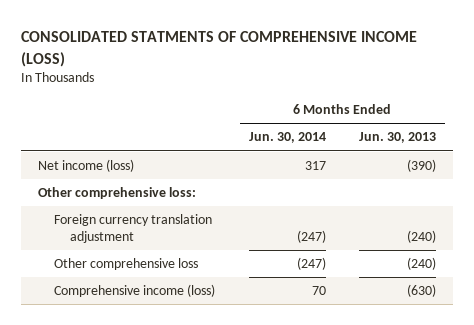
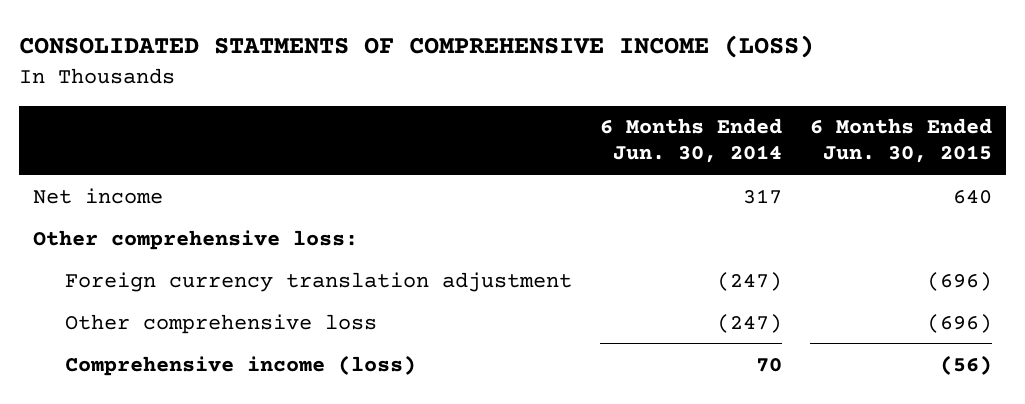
[359,132,437,144] Jun. 30, 2013 -> none
none -> [809,118,992,164] 6 Months Ended Jun. 30, 2015
[37,159,134,173] Net income (loss) -> [32,187,163,204] Net income

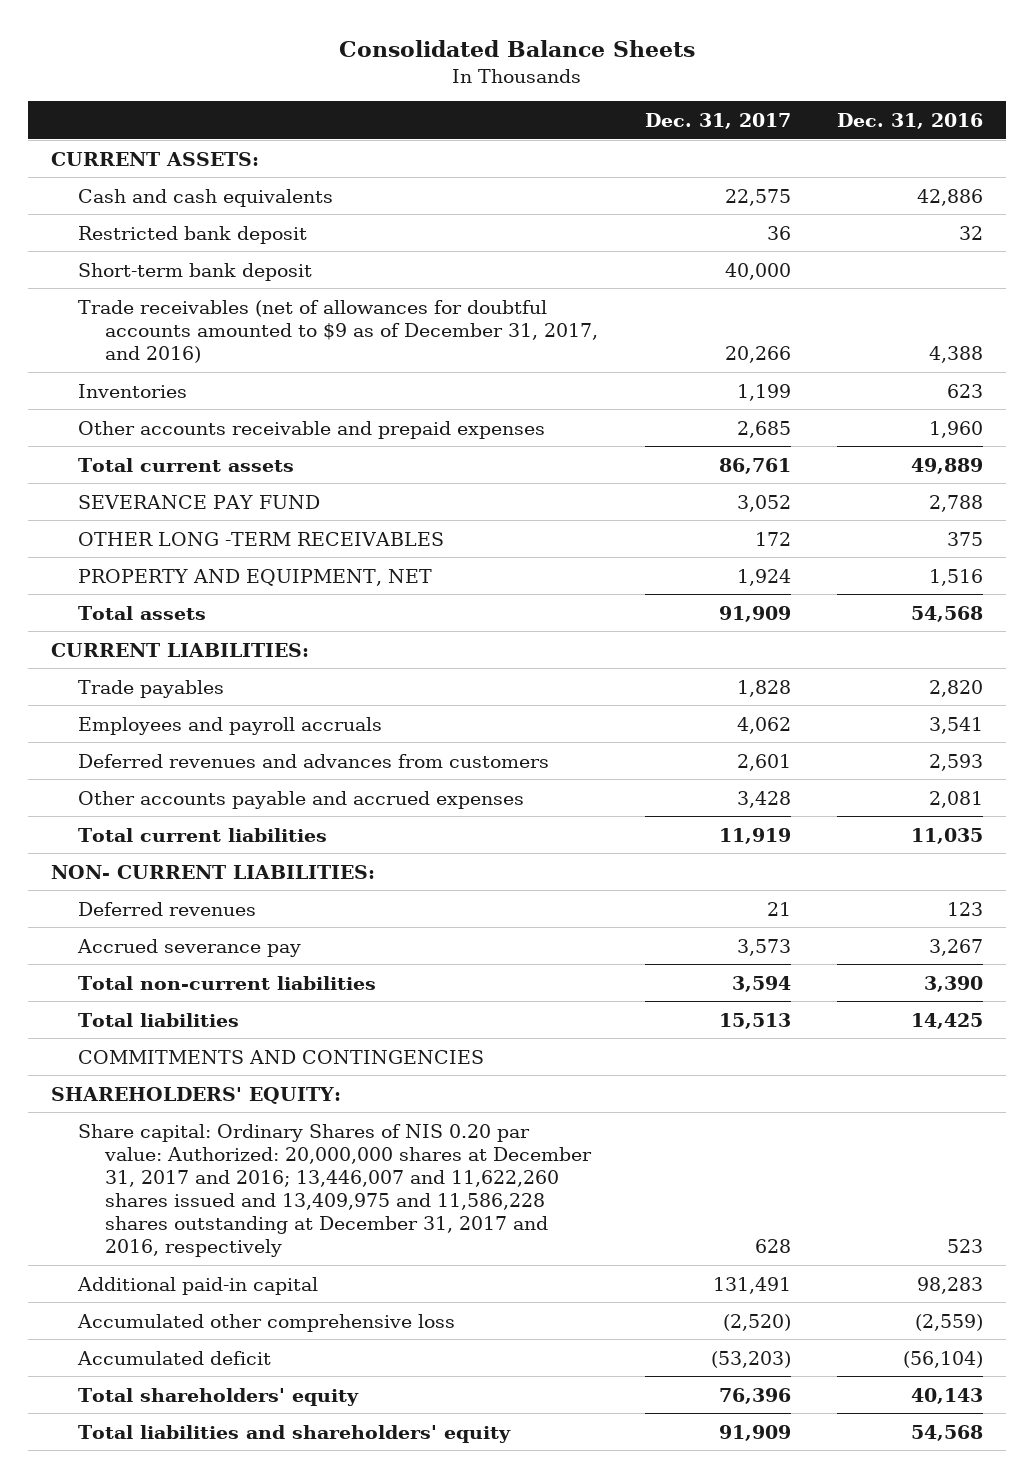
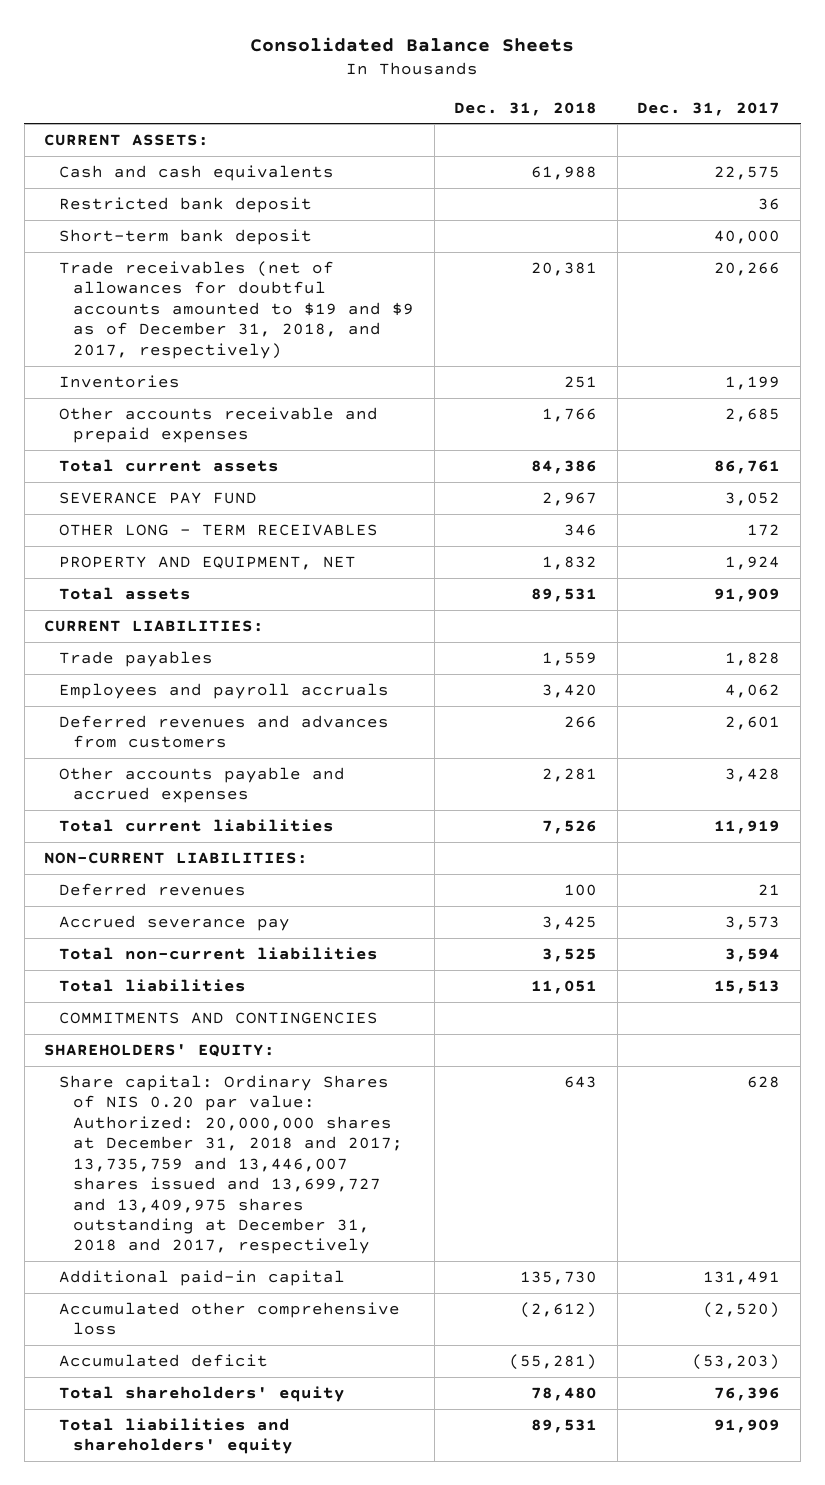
[837,112,984,129] Dec. 31, 2016 -> none
none -> [454,101,598,116] Dec. 31, 2018
[78,299,599,363] Trade receivables (net of allowances for doubtful accounts amounted to $9 as of December 31, 2017, and 2016) -> [58,261,415,359] Trade receivables (net of allowances for doubtful accounts amounted to $19 and $9 as of December 31, 2018, and 2017, respectively)
[78,531,445,546] OTHER LONG -TERM RECEIVABLES -> [58,524,378,537] OTHER LONG - TERM RECEIVABLES
[50,864,375,879] NON- CURRENT LIABILITIES: -> [44,852,309,865] NON-CURRENT LIABILITIES:
[78,1123,593,1258] Share capital: Ordinary Shares of NIS 0.20 par value: Authorized: 20,000,000 shares at December 31, 2017 and 2016; 13,446,007 and 11,622,260 shares issued and 13,409,975 and 11,586,228 shares outstanding at December 31, 2017 and 2016, respectively -> [58,1075,404,1255] Share capital: Ordinary Shares of NIS 0.20 par value: Authorized: 20,000,000 shares at December 31, 2018 and 2017; 13,735,759 and 13,446,007 shares issued and 13,699,727 and 13,409,975 shares outstanding at December 31, 2018 and 2017, respectively

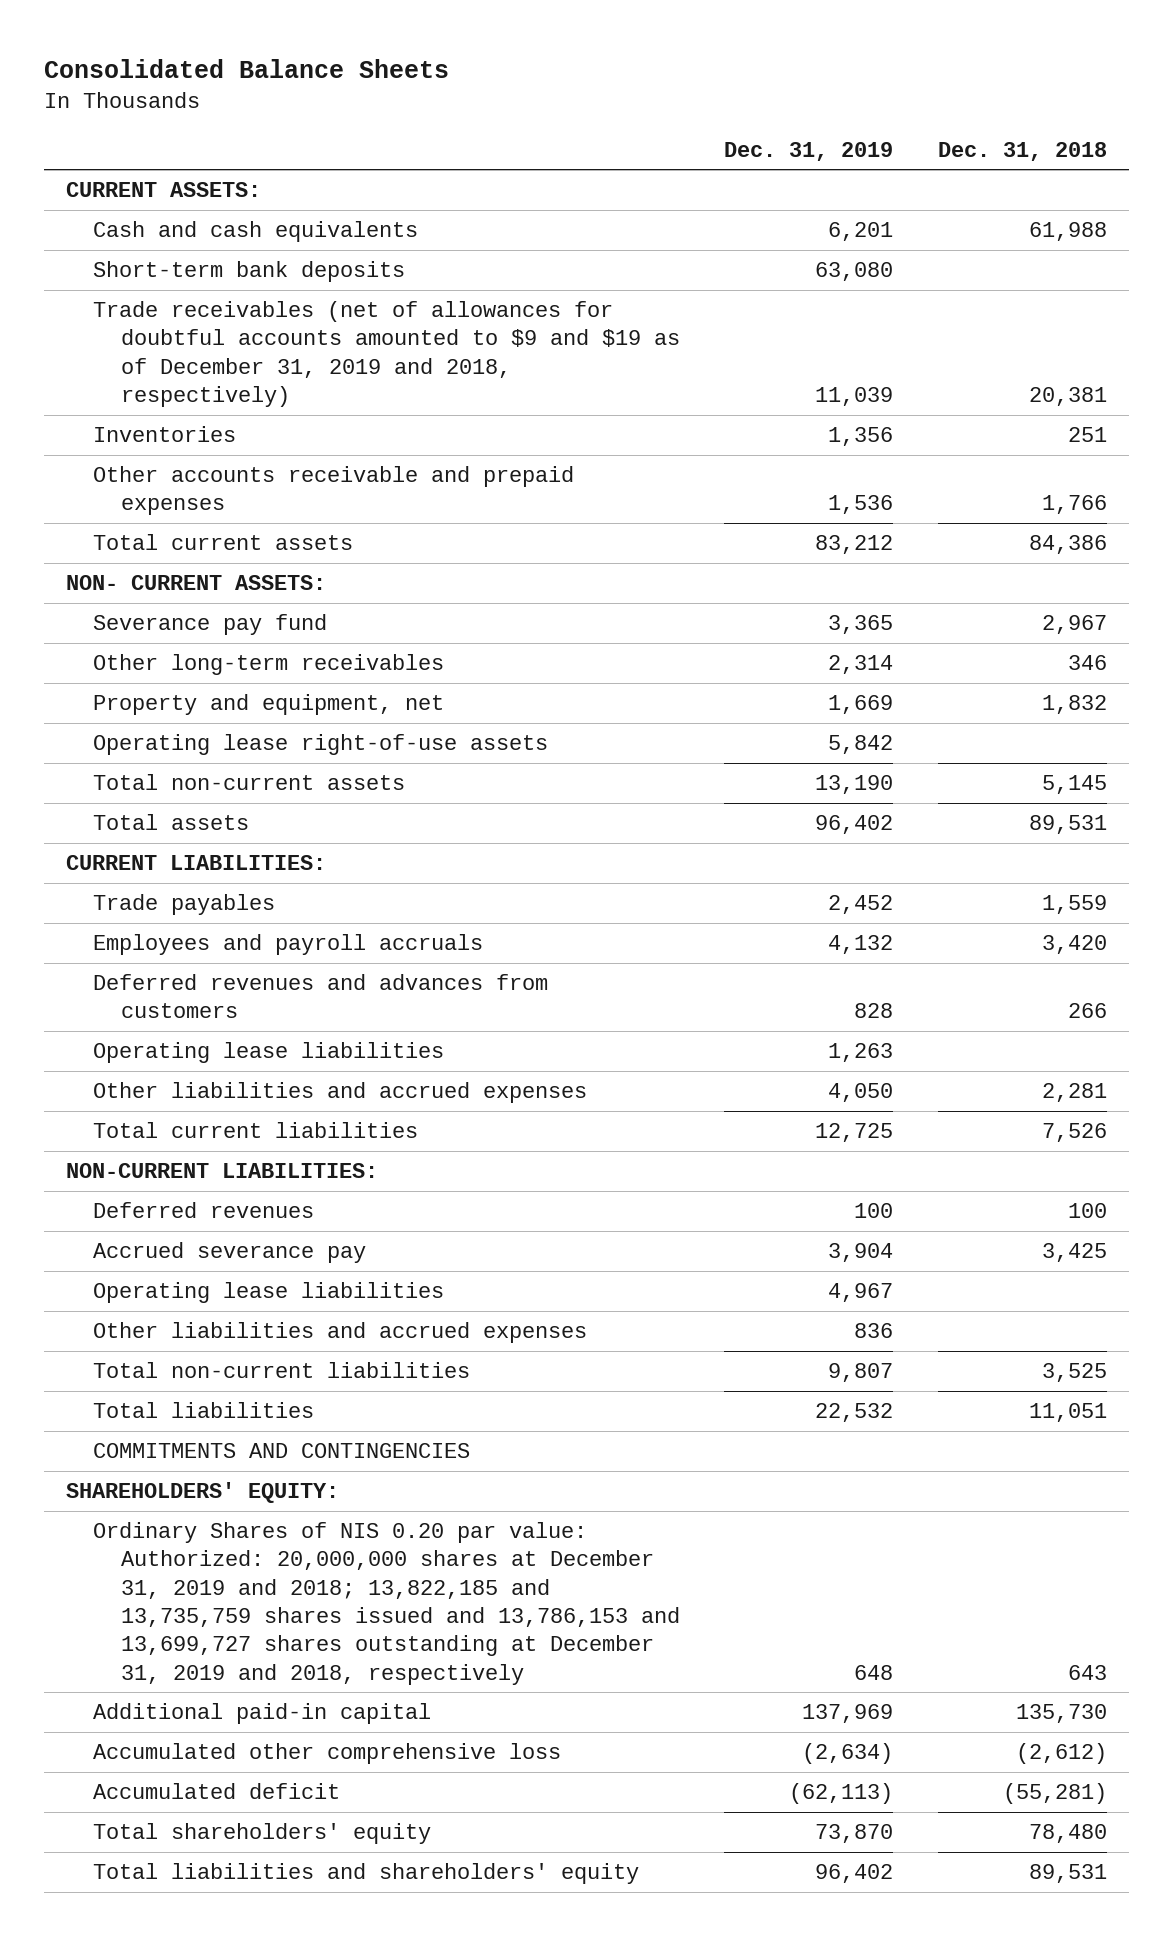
[637,101,781,116] Dec. 31, 2017 -> none
none -> [724,141,894,161] Dec. 31, 2019
[58,197,312,214] Restricted bank deposit -> none
[58,229,312,246] Short-term bank deposit -> [93,261,406,283] Short-term bank deposits
[58,261,415,359] Trade receivables (net of allowances for doubtful accounts amounted to $19 and $9 as of December 31, 2018, and 2017, respectively) -> [93,301,680,407] Trade receivables (net of allowances for doubtful accounts amounted to $9 and $19 as of December 31, 2019 and 2018, respectively)
none -> [66,575,327,591] NON- CURRENT ASSETS:
[58,492,257,505] SEVERANCE PAY FUND -> [93,614,328,636] Severance pay fund
[58,524,378,537] OTHER LONG - TERM RECEIVABLES -> [93,654,445,676] Other long-term receivables
[58,556,356,571] PROPERTY AND EQUIPMENT, NET -> [93,694,445,716] Property and equipment, net
none -> [93,734,549,756] Operating lease right-of-use assets
none -> [93,774,406,791] Total non-current assets
none -> [93,1042,445,1064] Operating lease liabilities
[58,767,345,804] Other accounts payable and accrued expenses -> [93,1082,588,1104] Other liabilities and accrued expenses
none -> [93,1282,445,1304] Operating lease liabilities
none -> [93,1322,588,1344] Other liabilities and accrued expenses
[58,1075,404,1255] Share capital: Ordinary Shares of NIS 0.20 par value: Authorized: 20,000,000 shares at December 31, 2018 and 2017; 13,735,759 and 13,446,007 shares issued and 13,699,727 and 13,409,975 shares outstanding at December 31, 2018 and 2017, respectively -> [93,1522,680,1685] Ordinary Shares of NIS 0.20 par value: Authorized: 20,000,000 shares at December 31, 2019 and 2018; 13,822,185 and 13,735,759 shares issued and 13,786,153 and 13,699,727 shares outstanding at December 31, 2019 and 2018, respectively

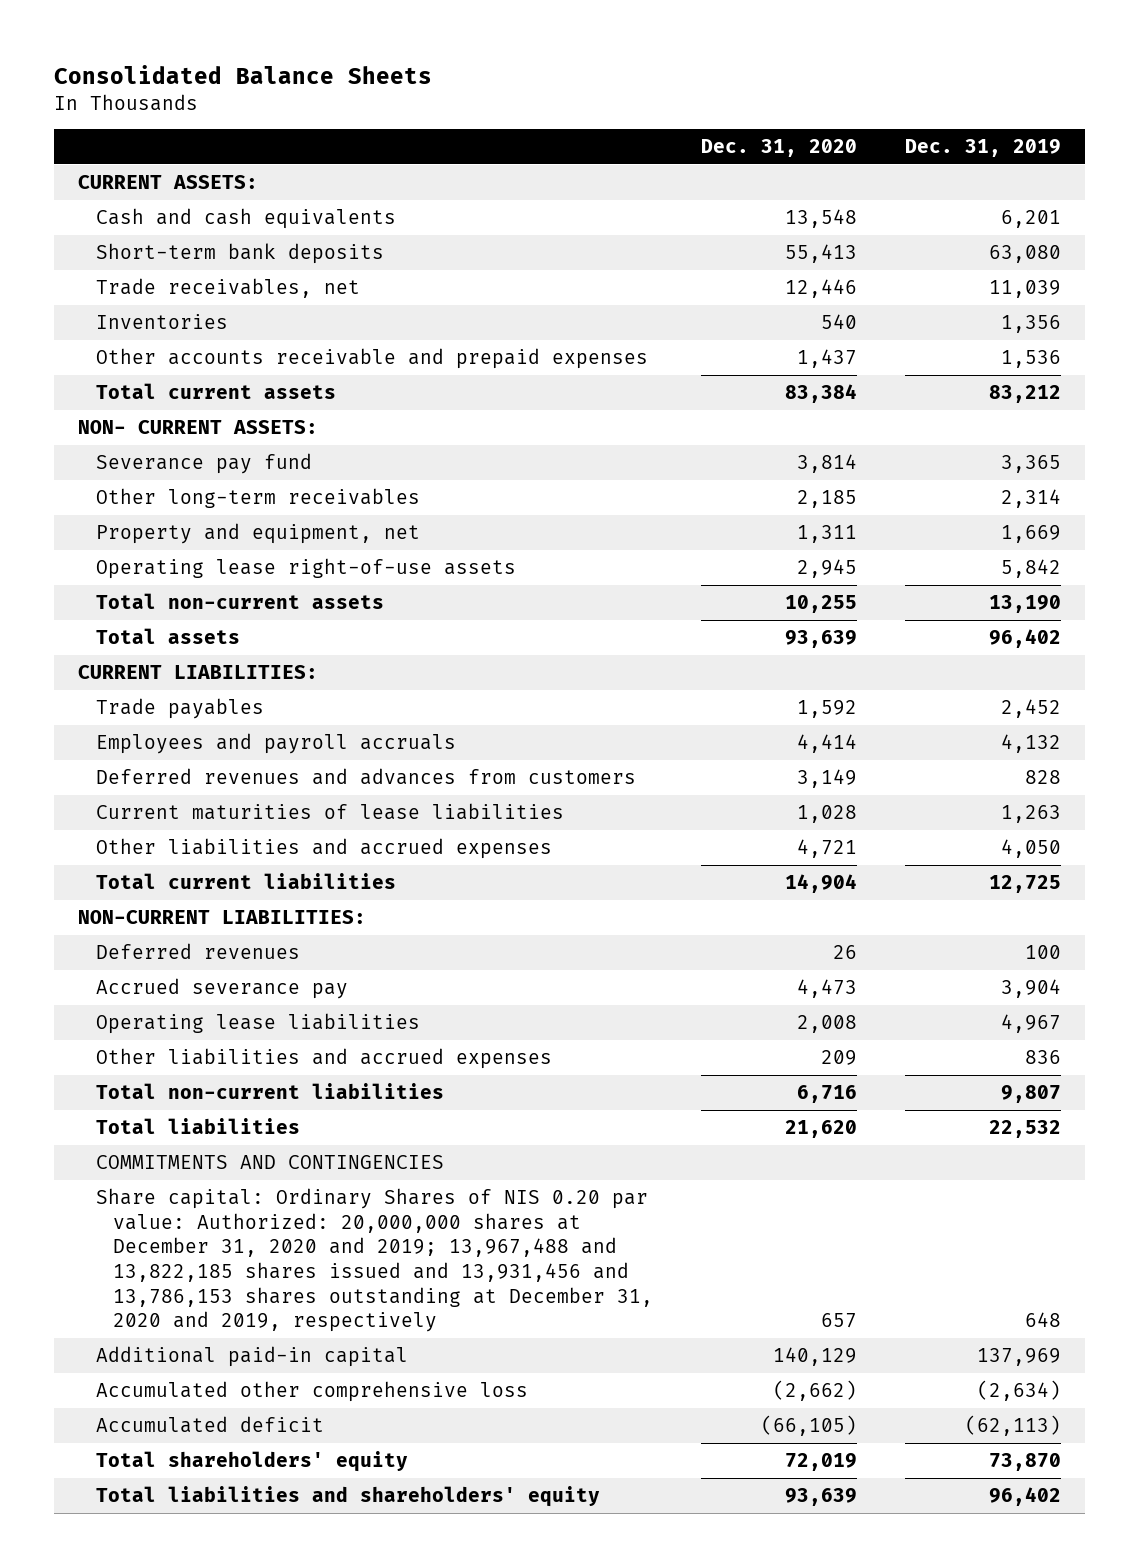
[937,141,1107,161] Dec. 31, 2018 -> none
none -> [701,138,858,157] Dec. 31, 2020
[93,301,680,407] Trade receivables (net of allowances for doubtful accounts amounted to $9 and $19 as of December 31, 2019 and 2018, respectively) -> [95,278,360,299] Trade receivables, net
[93,1042,445,1064] Operating lease liabilities -> [95,803,564,821] Current maturities of lease liabilities
[66,1482,340,1504] SHAREHOLDERS' EQUITY: -> none
[93,1522,680,1685] Ordinary Shares of NIS 0.20 par value: Authorized: 20,000,000 shares at December 31, 2019 and 2018; 13,822,185 and 13,735,759 shares issued and 13,786,153 and 13,699,727 shares outstanding at December 31, 2019 and 2018, respectively -> [95,1188,654,1333] Share capital: Ordinary Shares of NIS 0.20 par value: Authorized: 20,000,000 shares at December 31, 2020 and 2019; 13,967,488 and 13,822,185 shares issued and 13,931,456 and 13,786,153 shares outstanding at December 31, 2020 and 2019, respectively

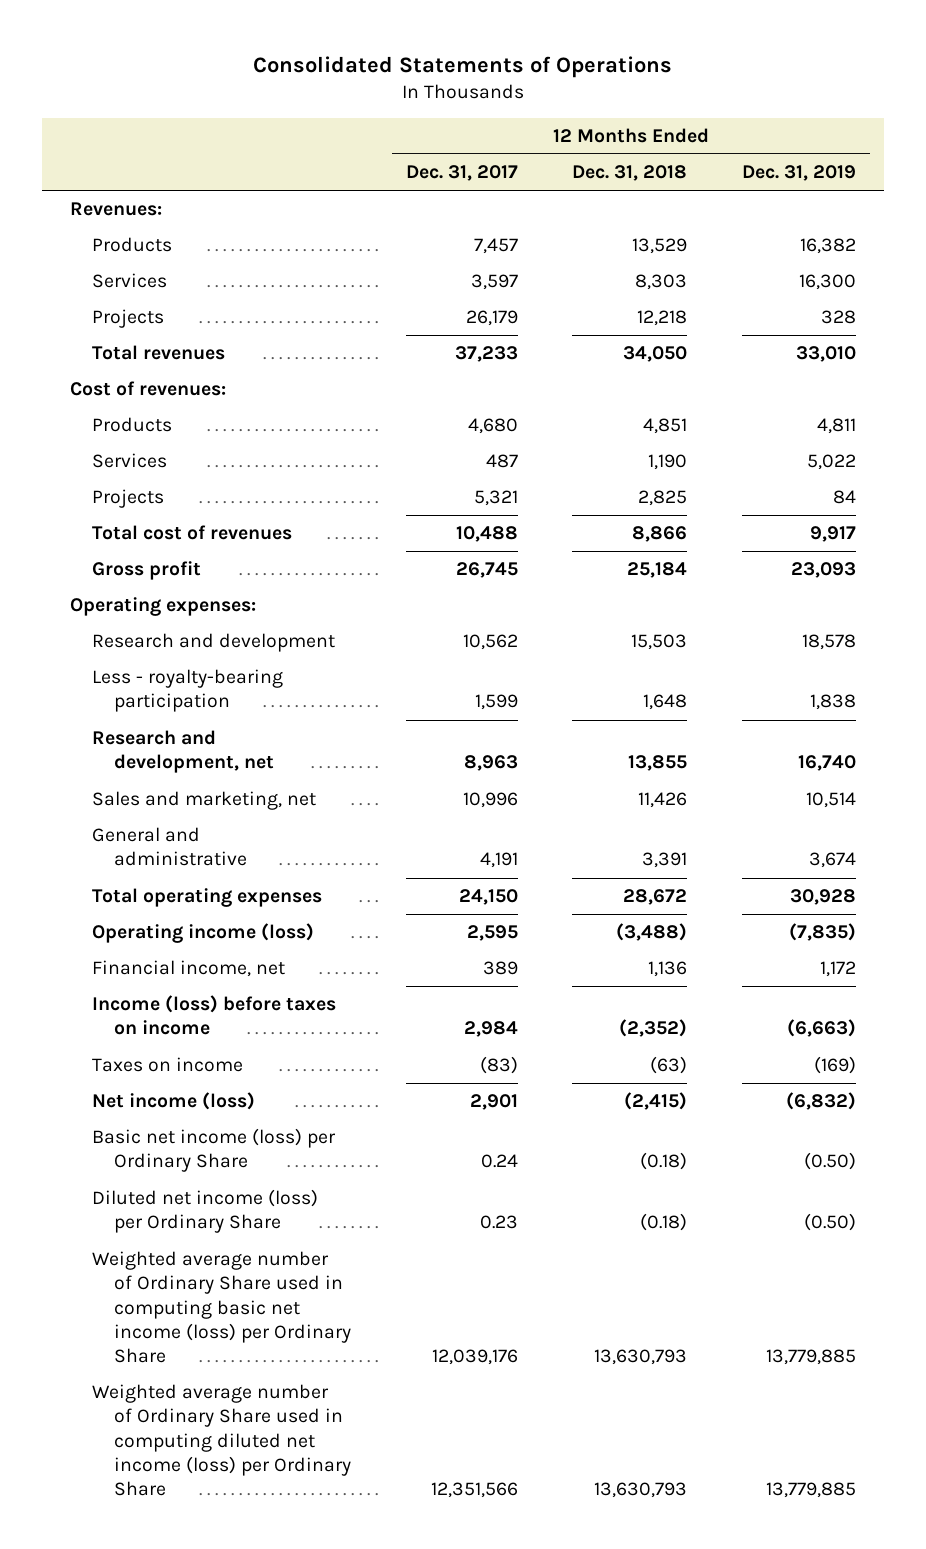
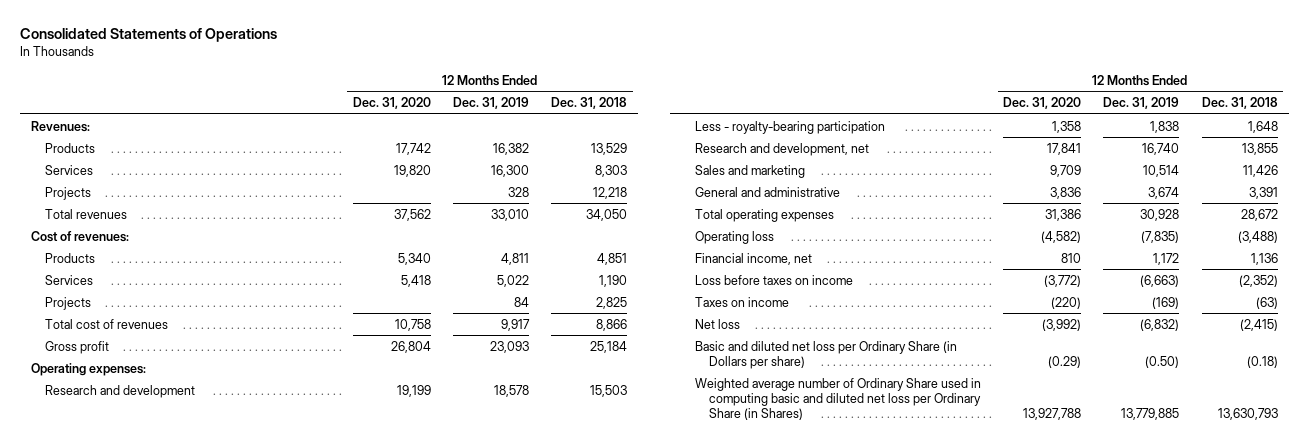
[405,165,518,182] Dec. 31, 2017 -> none
none -> [353,97,432,110] Dec. 31, 2020
[91,791,316,811] Sales and marketing, net -> [695,164,806,178] Sales and marketing
[91,923,314,944] Operating income (loss) -> [695,230,775,244] Operating loss
[91,995,336,1036] Income (loss) before taxes on income -> [695,274,854,285] Loss before taxes on income
[91,1189,318,1234] Diluted net income (loss) per Ordinary Share -> none
[91,1251,351,1364] Weighted average number of Ordinary Share used in computing basic net income (loss) per Ordinary Share -> none
[91,1092,255,1111] Net income (loss) -> [695,318,741,329] Net loss
[91,1128,336,1173] Basic net income (loss) per Ordinary Share -> [695,340,958,369] Basic and diluted net loss per Ordinary Share (in Dollars per share)
[91,1384,351,1497] Weighted average number of Ordinary Share used in computing diluted net income (loss) per Ordinary Share -> [695,377,982,420] Weighted average number of Ordinary Share used in computing basic and diluted net loss per Ordinary Share (in Shares)

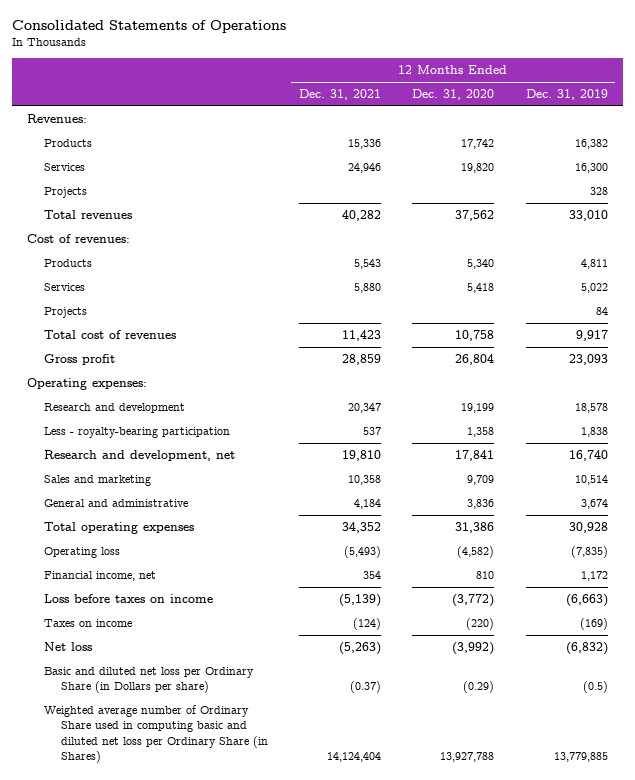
[551,97,628,110] Dec. 31, 2018 -> none
none -> [299,89,382,101] Dec. 31, 2021
[1145,355,1180,368] (0.50) -> [582,681,608,694] (0.5)

